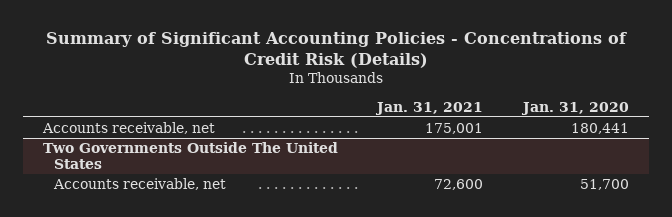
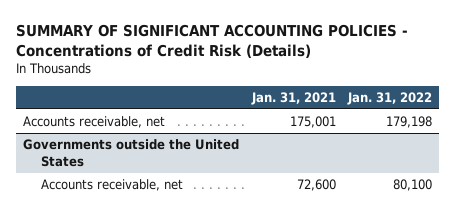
[45,32,627,69] Summary of Significant Accounting Policies - Concentrations of Credit Risk (Details) -> [16,24,409,58] SUMMARY OF SIGNIFICANT ACCOUNTING POLICIES - Concentrations of Credit Risk (Details)
[520,101,629,115] Jan. 31, 2020 -> none
none -> [347,92,433,106] Jan. 31, 2022
[42,141,338,170] Two Governments Outside The United States -> [22,139,239,167] Governments outside the United States

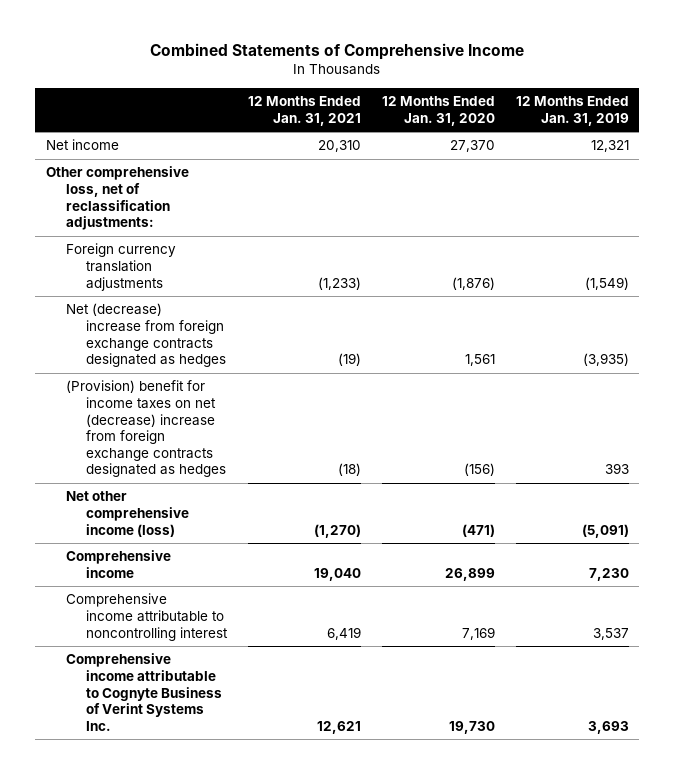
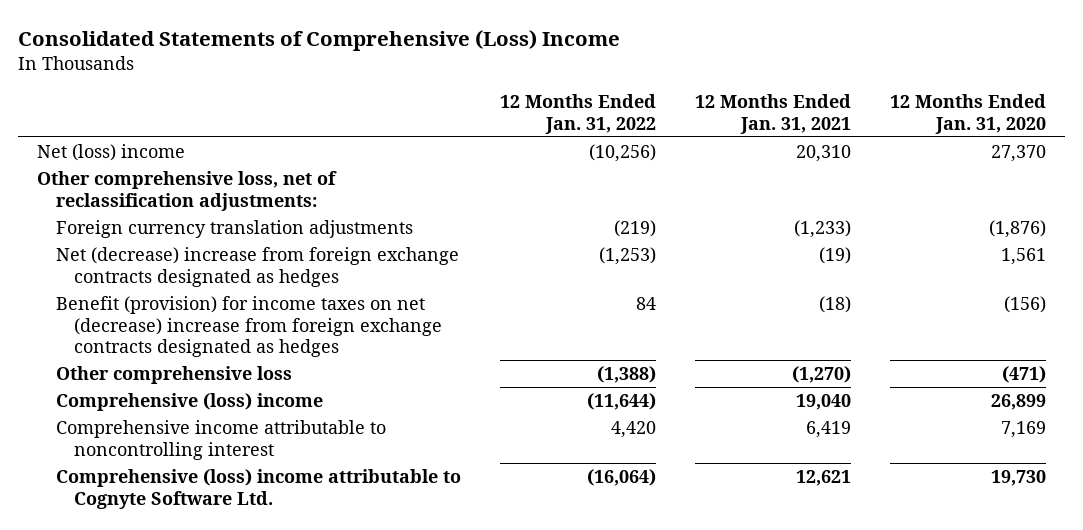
[150,43,525,61] Combined Statements of Comprehensive Income -> [17,29,620,51] Consolidated Statements of Comprehensive (Loss) Income
[515,95,629,126] 12 Months Ended Jan. 31, 2019 -> none
none -> [499,94,656,134] 12 Months Ended Jan. 31, 2022
[45,139,119,151] Net income -> [37,144,186,162] Net (loss) income
[66,380,227,478] (Provision) benefit for income taxes on net (decrease) increase from foreign exchange contracts designated as hedges -> [55,296,442,358] Benefit (provision) for income taxes on net (decrease) increase from foreign exchange contracts designated as hedges
[66,491,190,537] Net other comprehensive income (loss) -> [55,366,292,385] Other comprehensive loss
[66,550,172,578] Comprehensive income -> [55,393,323,412] Comprehensive (loss) income
[66,653,223,731] Comprehensive income attributable to Cognyte Business of Verint Systems Inc. -> [55,469,461,509] Comprehensive (loss) income attributable to Cognyte Software Ltd.

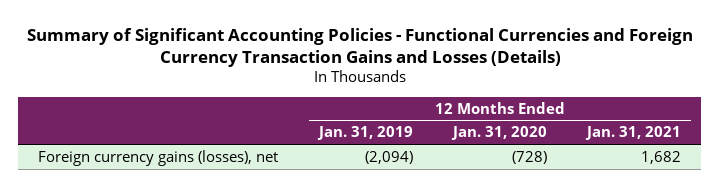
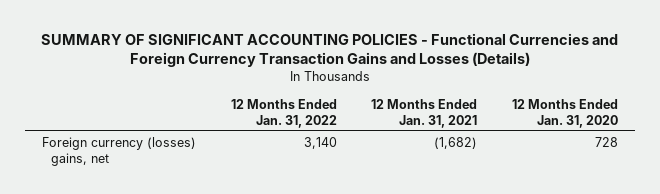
[26,27,693,67] Summary of Significant Accounting Policies - Functional Currencies and Foreign Currency Transaction Gains and Losses (Details) -> [41,32,619,68] SUMMARY OF SIGNIFICANT ACCOUNTING POLICIES - Functional Currencies and Foreign Currency Transaction Gains and Losses (Details)
[316,126,413,141] Jan. 31, 2019 -> none
none -> [230,98,337,128] 12 Months Ended Jan. 31, 2022
[38,149,279,166] Foreign currency gains (losses), net -> [42,137,197,167] Foreign currency (losses) gains, net
[511,150,547,164] (728) -> [594,137,618,148] 728
[641,150,682,164] 1,682 -> [434,137,478,150] (1,682)

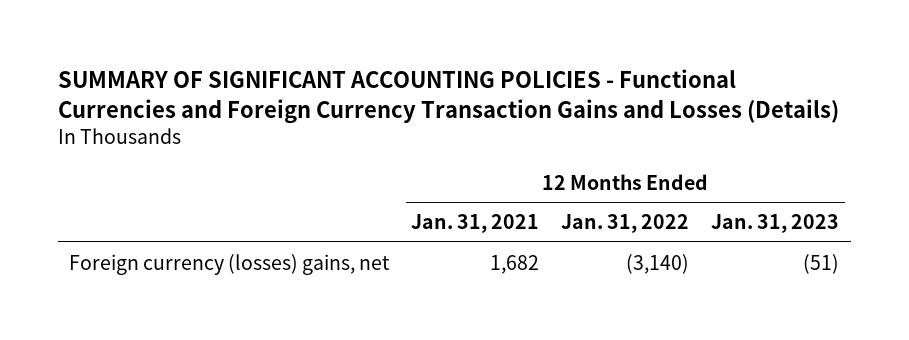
[511,98,618,128] 12 Months Ended Jan. 31, 2020 -> none
none -> [711,214,840,234] Jan. 31, 2023
[303,137,337,150] 3,140 -> [626,253,690,274] (3,140)
[434,137,478,150] (1,682) -> [490,254,540,274] 1,682

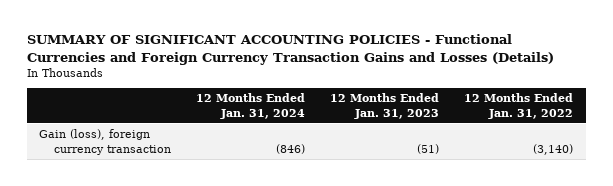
[411,214,540,234] Jan. 31, 2021 -> none
none -> [196,93,306,119] 12 Months Ended Jan. 31, 2024
[69,253,391,275] Foreign currency (losses) gains, net -> [39,129,172,155] Gain (loss), foreign currency transaction

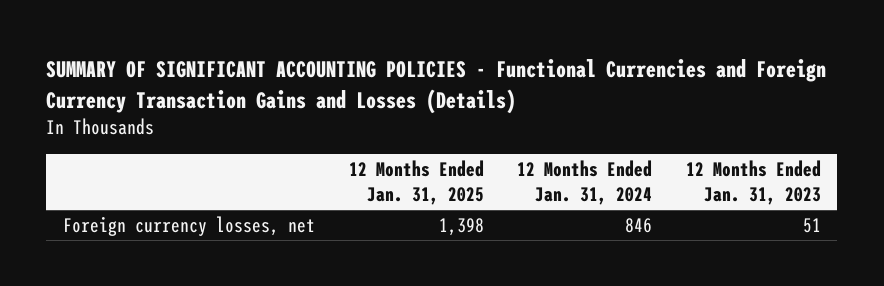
[464,93,574,119] 12 Months Ended Jan. 31, 2022 -> none
none -> [348,160,484,205] 12 Months Ended Jan. 31, 2025
[39,129,172,155] Gain (loss), foreign currency transaction -> [63,216,316,237] Foreign currency losses, net
[276,143,306,154] (846) -> [625,218,653,234] 846
[417,143,440,154] (51) -> [802,218,821,234] 51

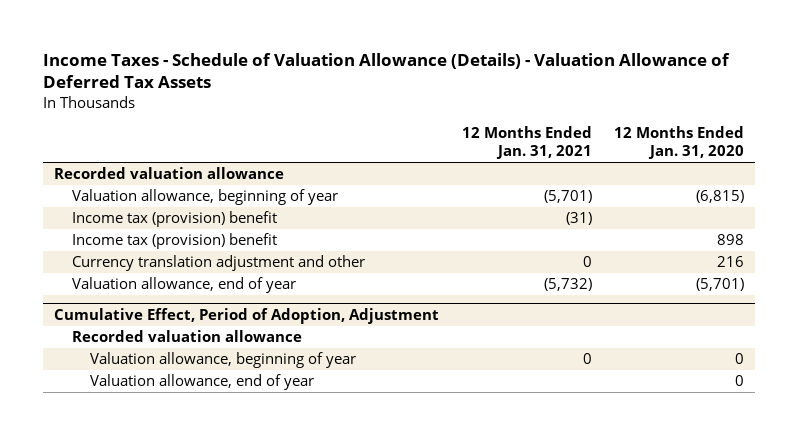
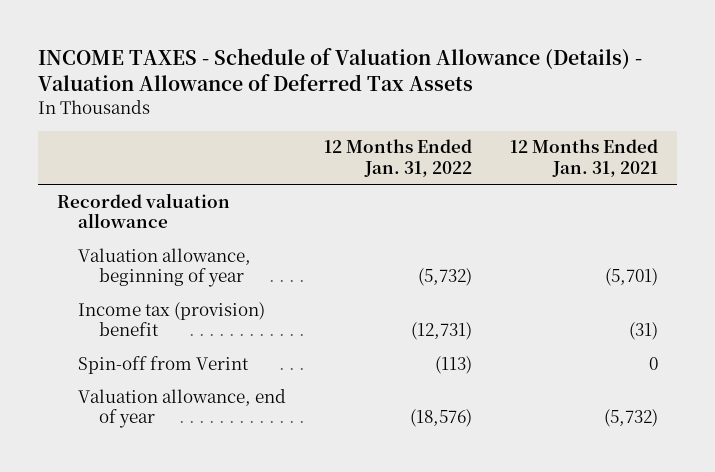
[43,52,731,89] Income Taxes - Schedule of Valuation Allowance (Details) - Valuation Allowance of Deferred Tax Assets -> [38,47,643,91] INCOME TAXES - Schedule of Valuation Allowance (Details) - Valuation Allowance of Deferred Tax Assets
[613,126,744,160] 12 Months Ended Jan. 31, 2020 -> none
none -> [324,139,473,177] 12 Months Ended Jan. 31, 2022
[72,233,278,250] Income tax (provision) benefit -> none
[72,255,366,272] Currency translation adjustment and other -> [78,355,250,374] Spin-off from Verint
[54,308,440,325] Cumulative Effect, Period of Adoption, Adjustment -> none
[72,330,303,343] Recorded valuation allowance -> none
[89,352,356,369] Valuation allowance, beginning of year -> none
[89,374,314,391] Valuation allowance, end of year -> none

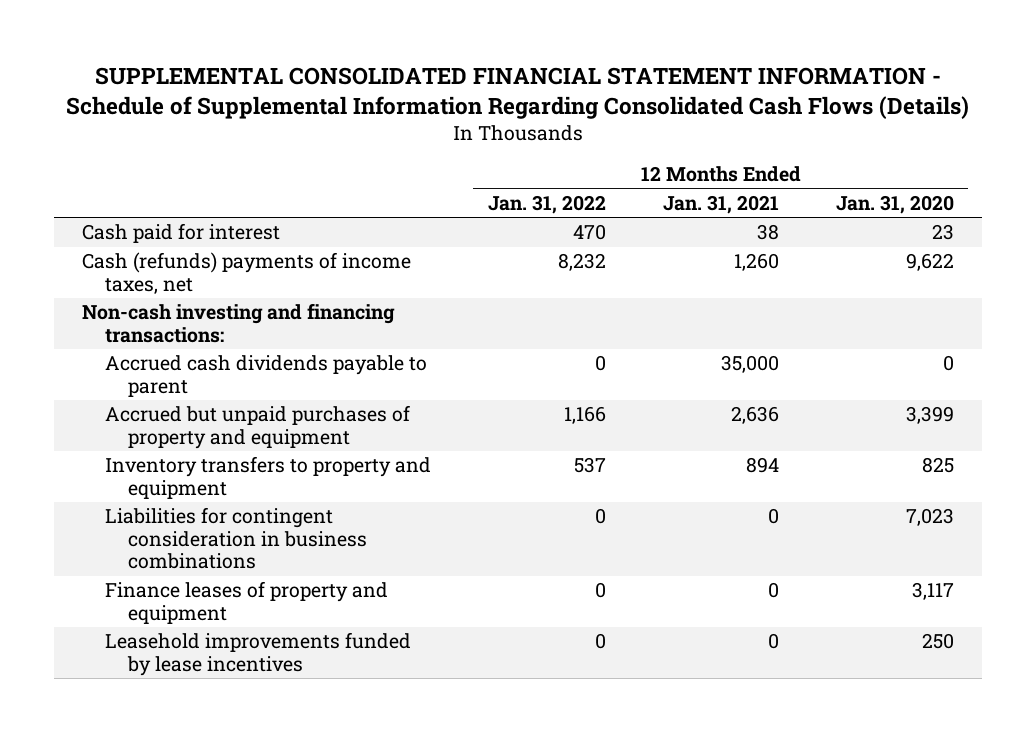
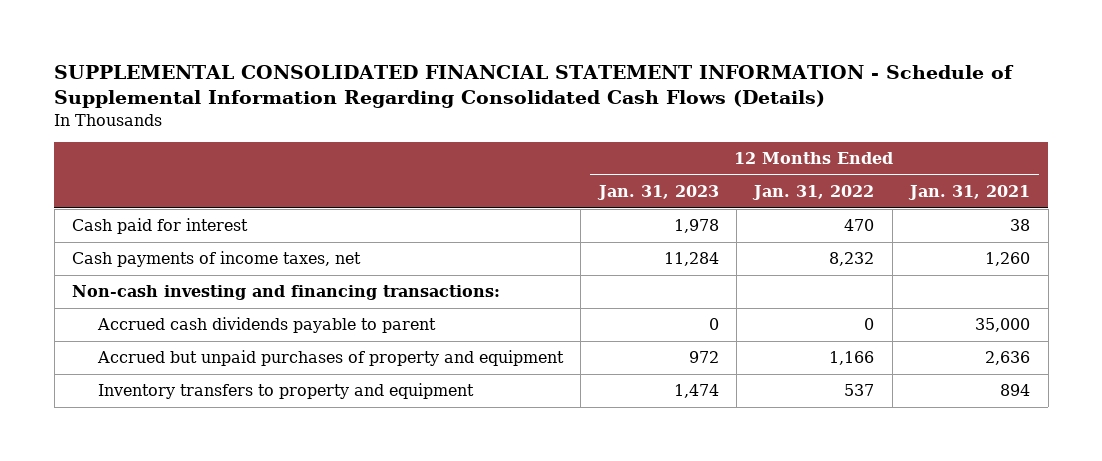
[835,194,954,214] Jan. 31, 2020 -> none
none -> [596,185,719,201] Jan. 31, 2023
[82,252,412,294] Cash (refunds) payments of income taxes, net -> [72,251,362,268] Cash payments of income taxes, net
[104,507,367,570] Liabilities for contingent consideration in business combinations -> none
[104,581,388,624] Finance leases of property and equipment -> none
[104,632,411,676] Leasehold improvements funded by lease incentives -> none

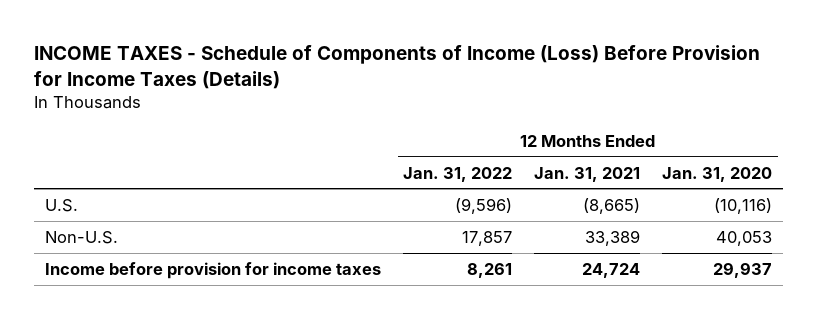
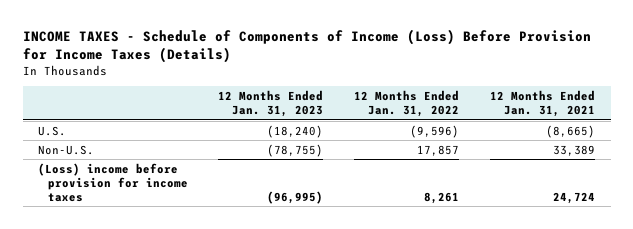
[662,166,773,182] Jan. 31, 2020 -> none
none -> [218,90,324,118] 12 Months Ended Jan. 31, 2023
[45,261,382,279] Income before provision for income taxes -> [37,162,188,202] (Loss) income before provision for income taxes

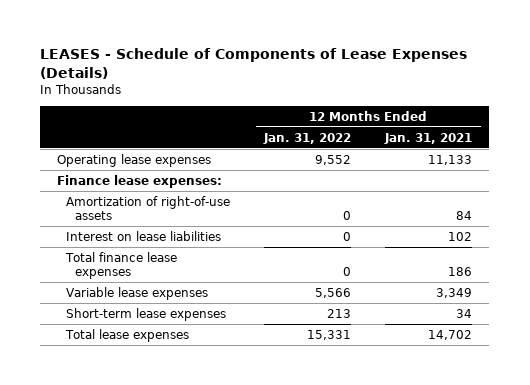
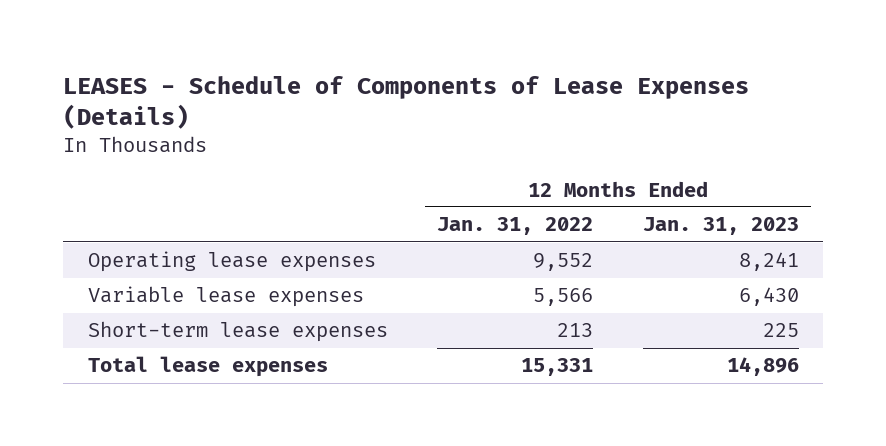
[384,132,473,144] Jan. 31, 2021 -> none
none -> [642,217,799,236] Jan. 31, 2023
[57,174,223,188] Finance lease expenses: -> none
[66,195,231,221] Amortization of right-of-use assets -> none
[66,230,222,241] Interest on lease liabilities -> none
[65,251,178,280] Total finance lease expenses -> none

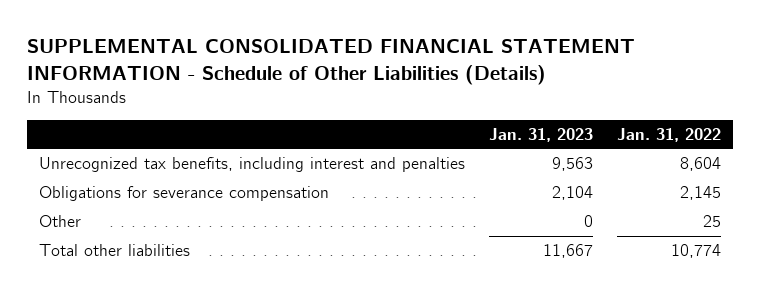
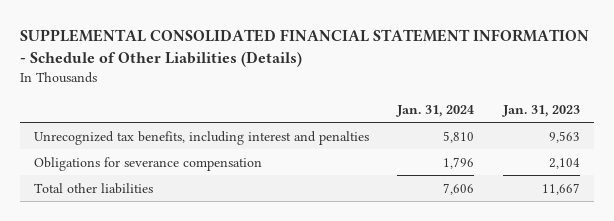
[616,127,721,142] Jan. 31, 2022 -> none
none -> [396,104,475,117] Jan. 31, 2024
[38,215,81,228] Other -> none

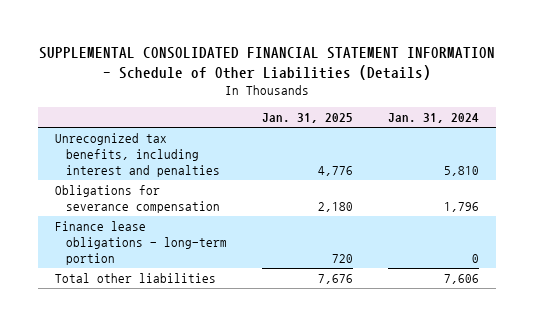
[502,104,581,117] Jan. 31, 2023 -> none
none -> [261,113,353,124] Jan. 31, 2025
none -> [55,221,227,266] Finance lease obligations - long-term portion

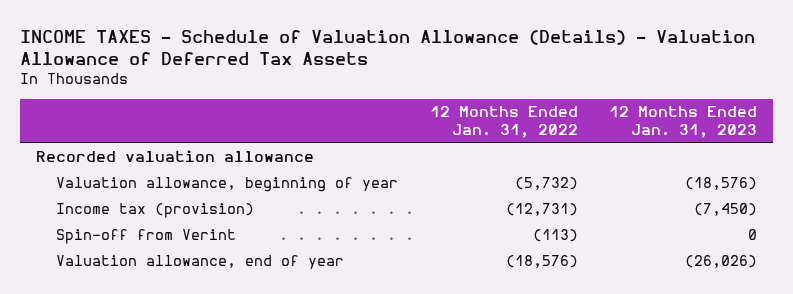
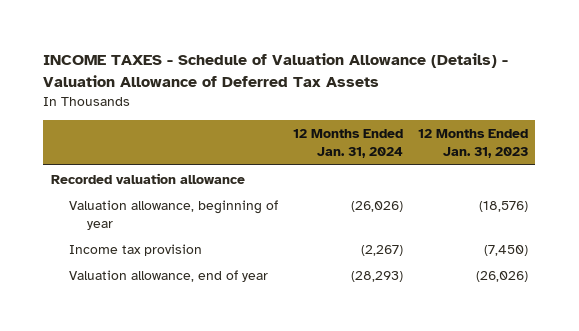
[429,105,578,139] 12 Months Ended Jan. 31, 2022 -> none
none -> [292,129,403,159] 12 Months Ended Jan. 31, 2024
[56,229,237,245] Spin-off from Verint -> none
[56,203,255,219] Income tax (provision) -> [69,243,203,256] Income tax provision

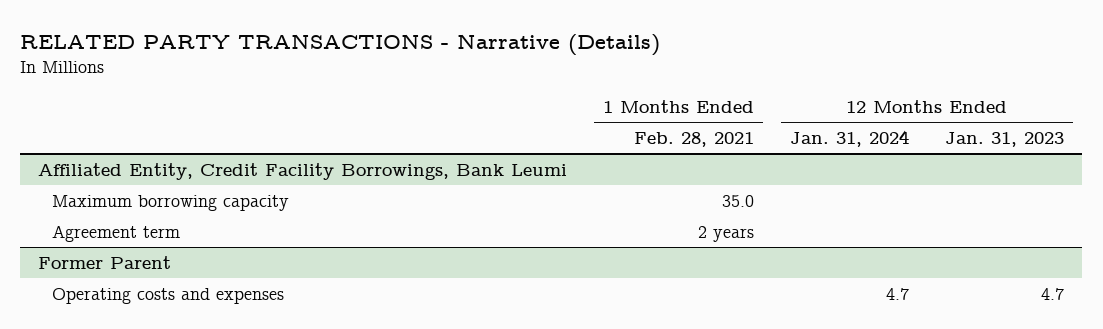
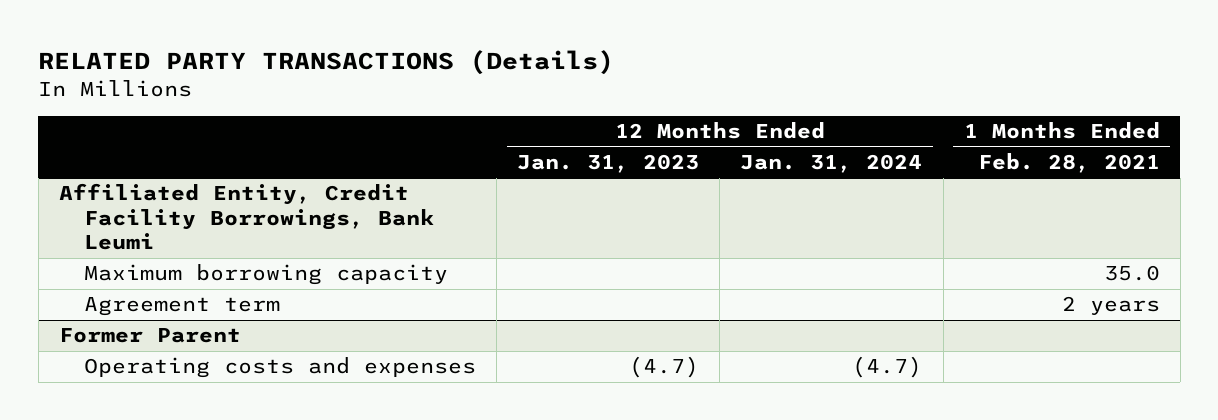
[20,33,661,56] RELATED PARTY TRANSACTIONS - Narrative (Details) -> [38,49,615,75] RELATED PARTY TRANSACTIONS (Details)
[886,287,910,300] 4.7 -> [852,356,923,379] (4.7)
[1041,287,1065,300] 4.7 -> [629,356,700,379] (4.7)

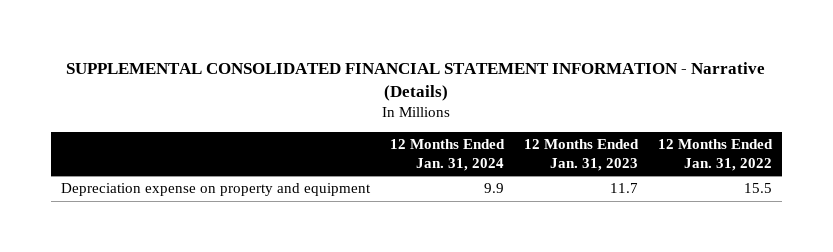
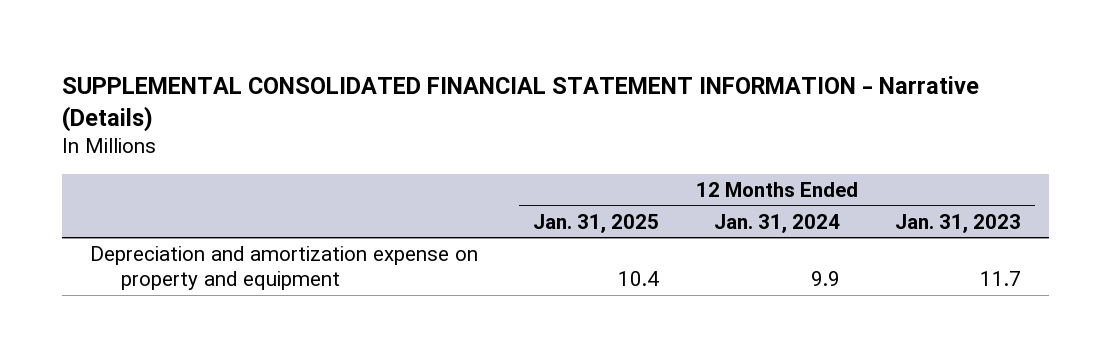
[657,139,773,171] 12 Months Ended Jan. 31, 2022 -> none
none -> [533,213,660,233] Jan. 31, 2025
[61,183,372,197] Depreciation expense on property and equipment -> [89,246,478,290] Depreciation and amortization expense on property and equipment

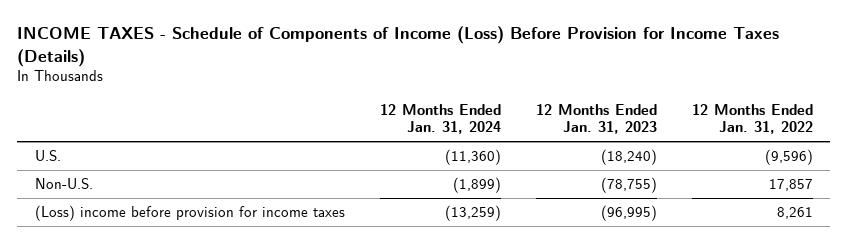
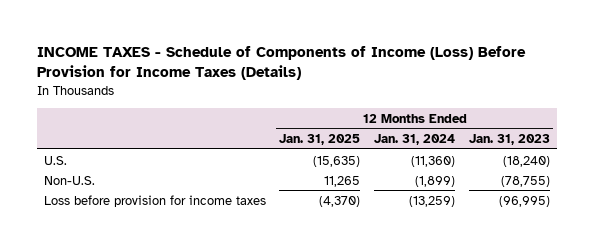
[691,103,813,135] 12 Months Ended Jan. 31, 2022 -> none
none -> [279,134,361,146] Jan. 31, 2025
[34,205,345,222] (Loss) income before provision for income taxes -> [43,194,266,207] Loss before provision for income taxes

